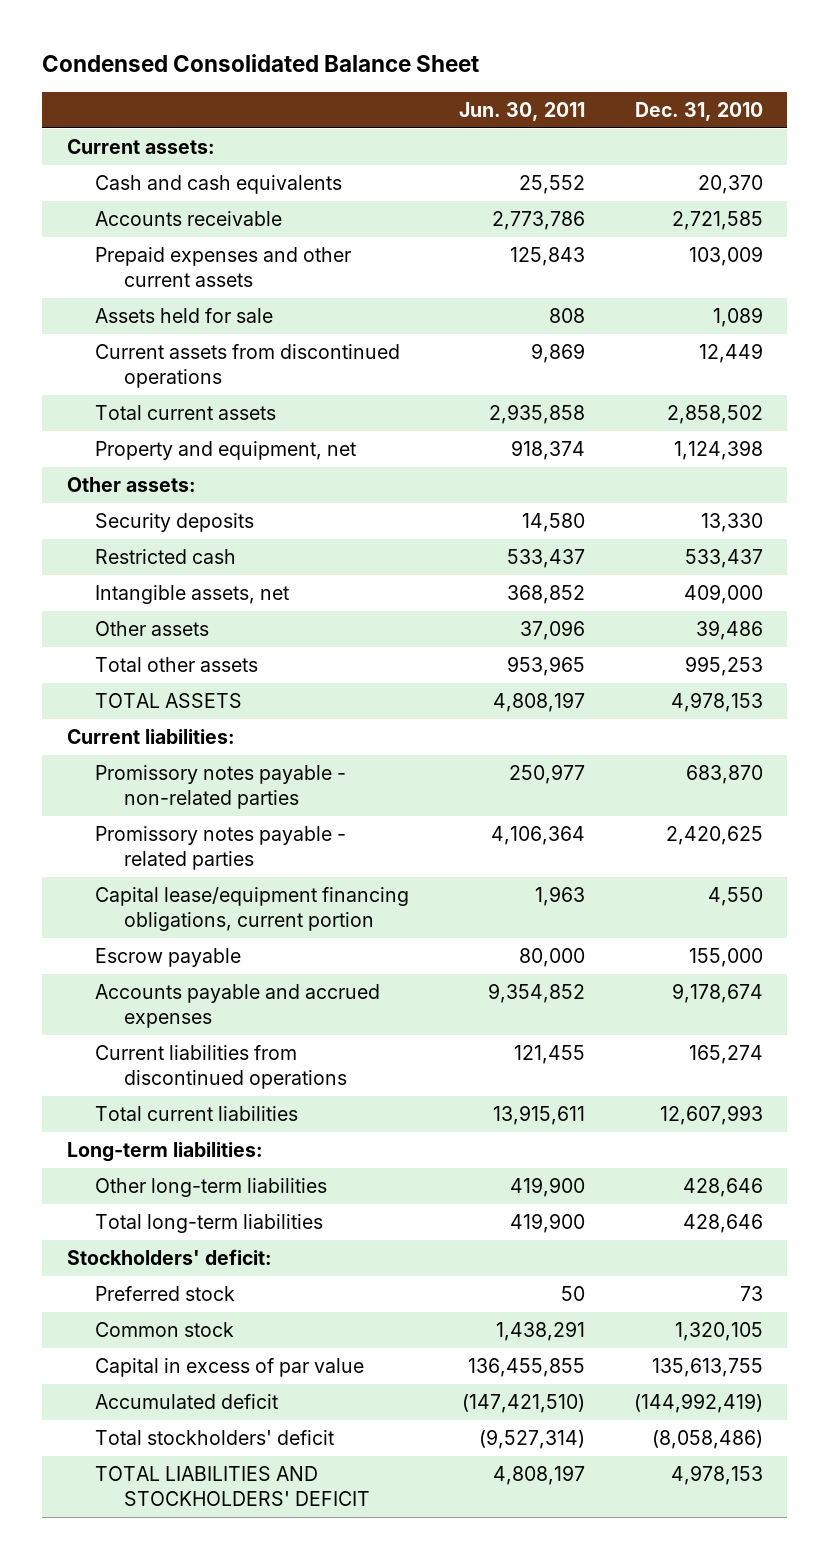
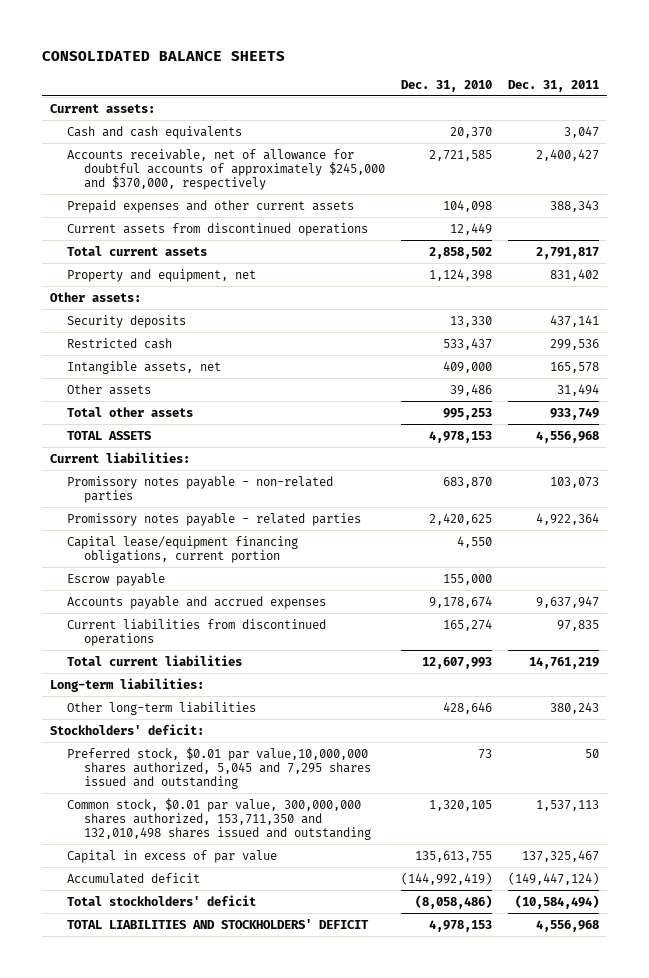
[42,54,480,73] Condensed Consolidated Balance Sheet -> [42,50,286,61] CONSOLIDATED BALANCE SHEETS
[458,101,585,121] Jun. 30, 2011 -> none
none -> [507,79,599,92] Dec. 31, 2011
[95,307,274,323] Assets held for sale -> none
[95,210,283,226] Accounts receivable -> [67,148,386,190] Accounts receivable, net of allowance for doubtful accounts of approximately $245,000 and $370,000, respectively
[688,245,763,266] 103,009 -> [443,199,493,212] 104,098
[95,1213,324,1233] Total long-term liabilities -> none
[95,1285,236,1301] Preferred stock -> [67,746,372,789] Preferred stock, $0.01 par value,10,000,000 shares authorized, 5,045 and 7,295 shares issued and outstanding
[95,1321,235,1337] Common stock -> [67,797,372,840] Common stock, $0.01 par value, 300,000,000 shares authorized, 153,711,350 and 132,010,498 shares issued and outstanding

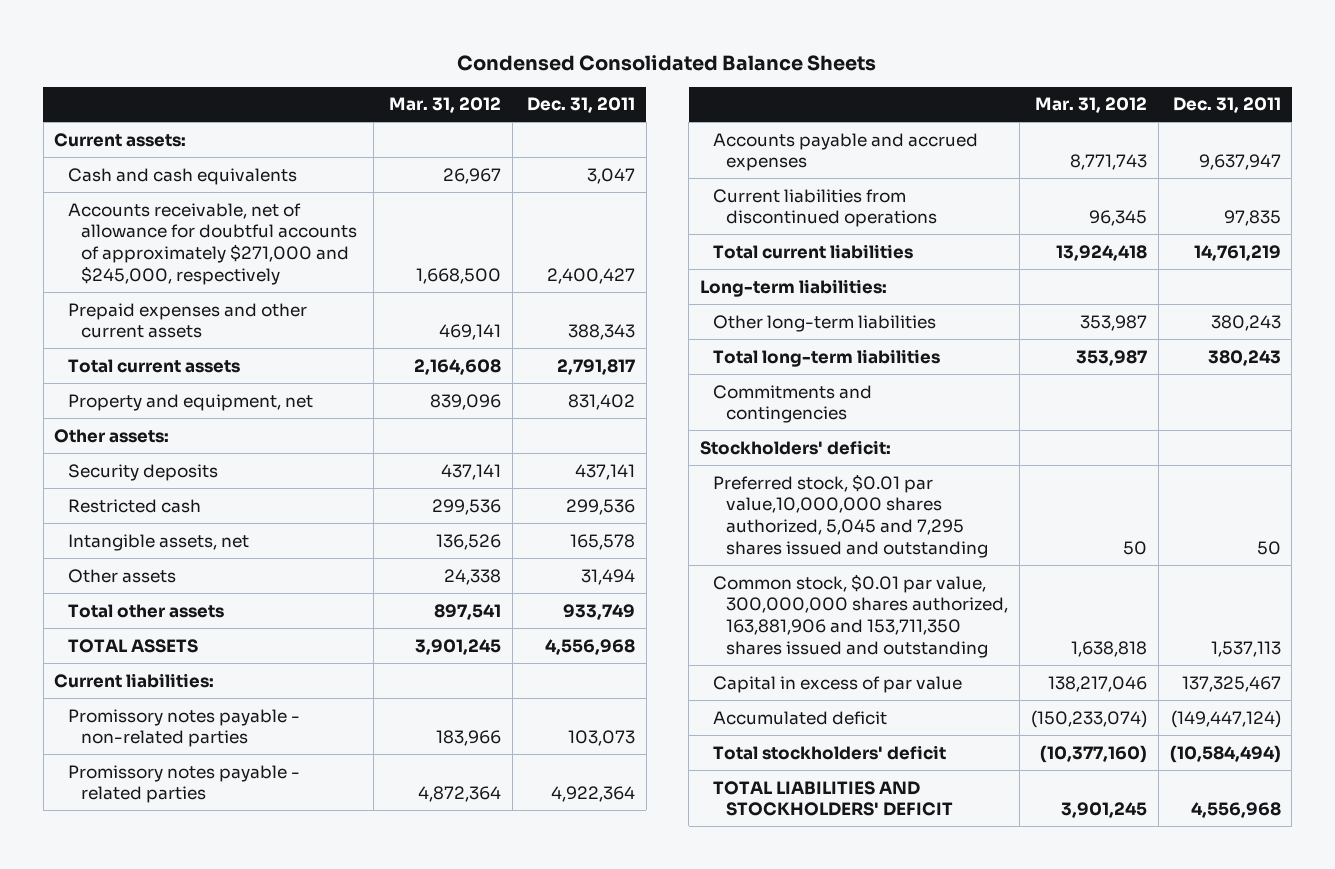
[42,50,286,61] CONSOLIDATED BALANCE SHEETS -> [457,54,877,71] Condensed Consolidated Balance Sheets
[401,79,493,92] Dec. 31, 2010 -> none
none -> [389,97,502,114] Mar. 31, 2012
[67,148,386,190] Accounts receivable, net of allowance for doubtful accounts of approximately $245,000 and $370,000, respectively -> [67,202,357,285] Accounts receivable, net of allowance for doubtful accounts of approximately $271,000 and $245,000, respectively
[67,222,369,236] Current assets from discontinued operations -> none
[67,535,299,563] Capital lease/equipment financing obligations, current portion -> none
[67,572,166,586] Escrow payable -> none
none -> [713,348,941,367] Total long-term liabilities
none -> [713,384,873,424] Commitments and contingencies
[67,797,372,840] Common stock, $0.01 par value, 300,000,000 shares authorized, 153,711,350 and 132,010,498 shares issued and outstanding -> [713,573,1009,658] Common stock, $0.01 par value, 300,000,000 shares authorized, 163,881,906 and 153,711,350 shares issued and outstanding

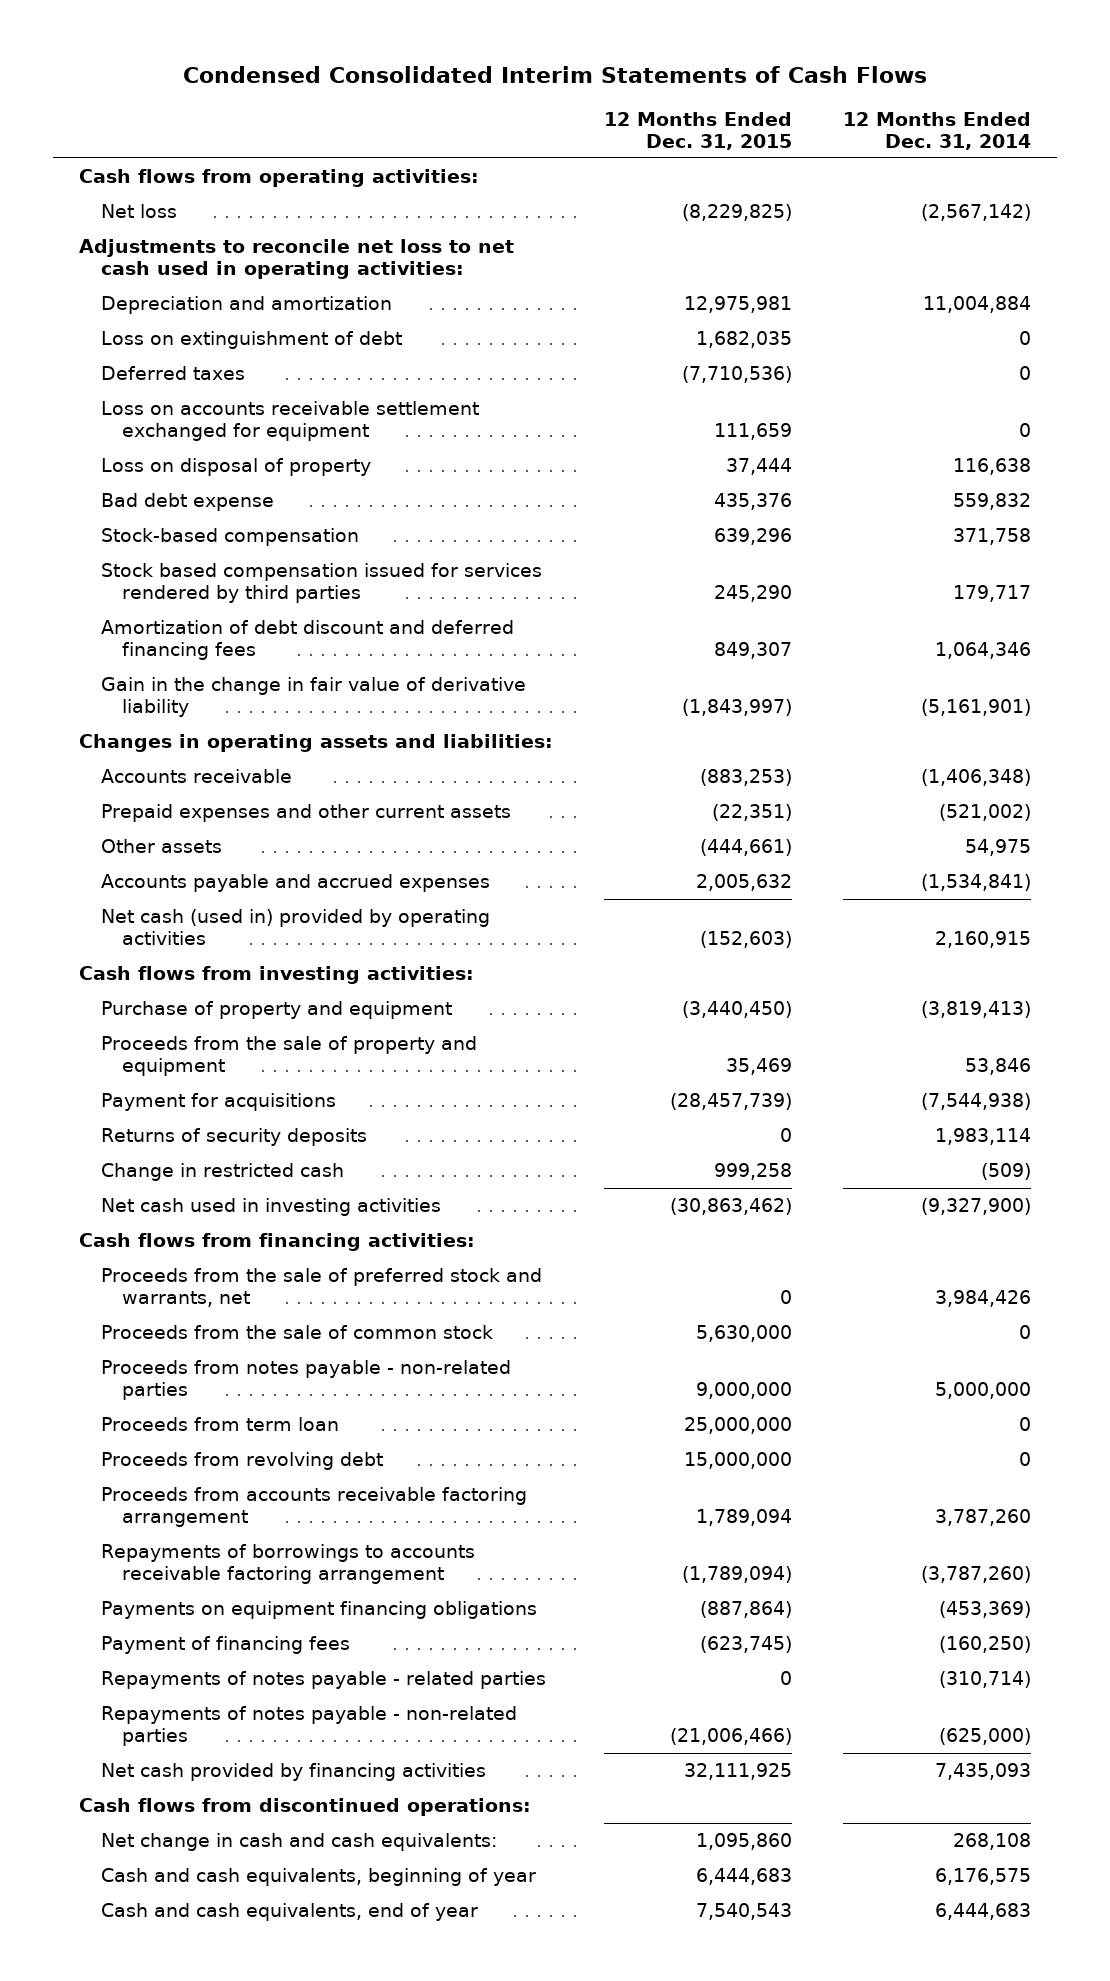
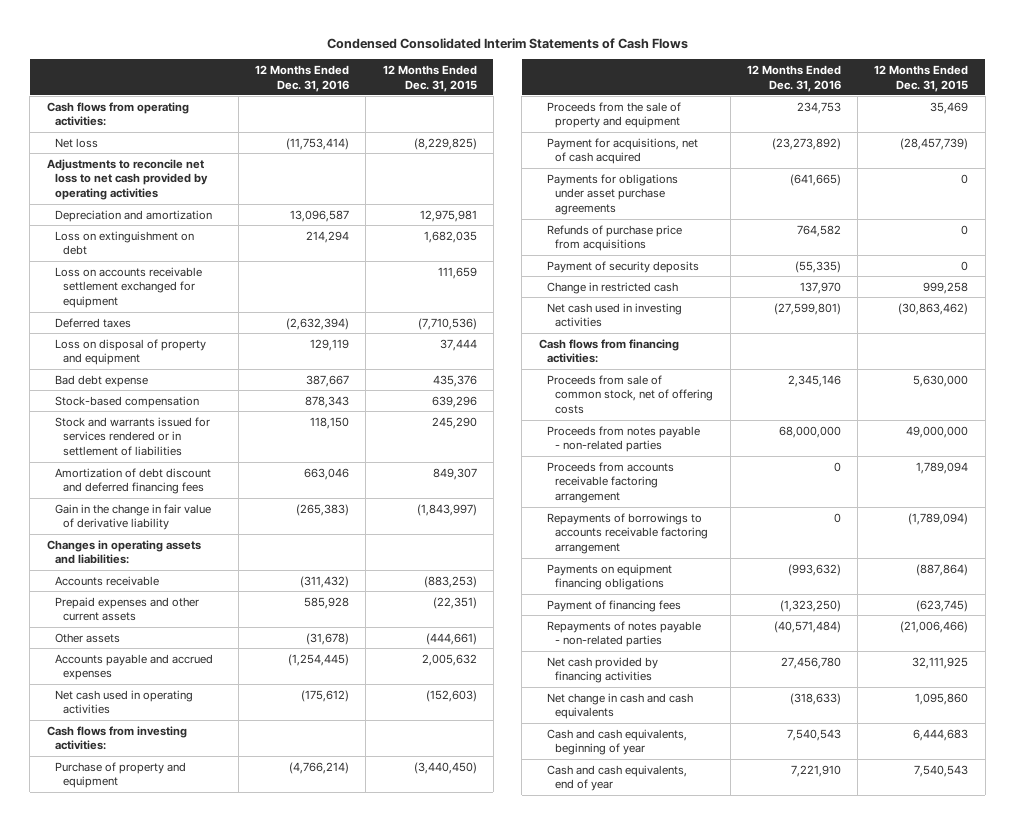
[843,111,1032,150] 12 Months Ended Dec. 31, 2014 -> none
none -> [254,64,349,92] 12 Months Ended Dec. 31, 2016
[78,239,514,280] Adjustments to reconcile net loss to net cash used in operating activities: -> [46,158,209,201] Adjustments to reconcile net loss to net cash provided by operating activities
[100,331,402,350] Loss on extinguishment of debt -> [55,230,195,256] Loss on extinguishment on debt
[100,366,245,381] Deferred taxes -> [55,317,132,328] Deferred taxes
[100,458,371,477] Loss on disposal of property -> [55,338,207,366] Loss on disposal of property and equipment
[100,563,542,604] Stock based compensation issued for services rendered by third parties -> [55,416,211,457] Stock and warrants issued for services rendered or in settlement of liabilities
[100,909,490,946] Net cash (used in) provided by operating activities -> [55,689,194,715] Net cash used in operating activities
[100,1093,336,1112] Payment for acquisitions -> [546,137,698,165] Payment for acquisitions, net of cash acquired
none -> [546,173,678,216] Payments for obligations under asset purchase agreements
[100,1128,367,1147] Returns of security deposits -> [546,224,682,252] Refunds of purchase price from acquisitions
none -> [546,260,699,273] Payment of security deposits
[100,1268,542,1308] Proceeds from the sale of preferred stock and warrants, net -> none
[100,1417,339,1432] Proceeds from term loan -> none
[100,1452,383,1471] Proceeds from revolving debt -> none
[100,1325,493,1340] Proceeds from the sale of common stock -> [546,374,714,415] Proceeds from sale of common stock, net of offering costs
[695,1382,792,1400] 9,000,000 -> [906,425,969,438] 49,000,000
[100,1671,546,1690] Repayments of notes payable - related parties -> none
[78,1798,531,1817] Cash flows from discontinued operations: -> none
[100,1833,497,1852] Net change in cash and cash equivalents: -> [546,692,693,720] Net change in cash and cash equivalents

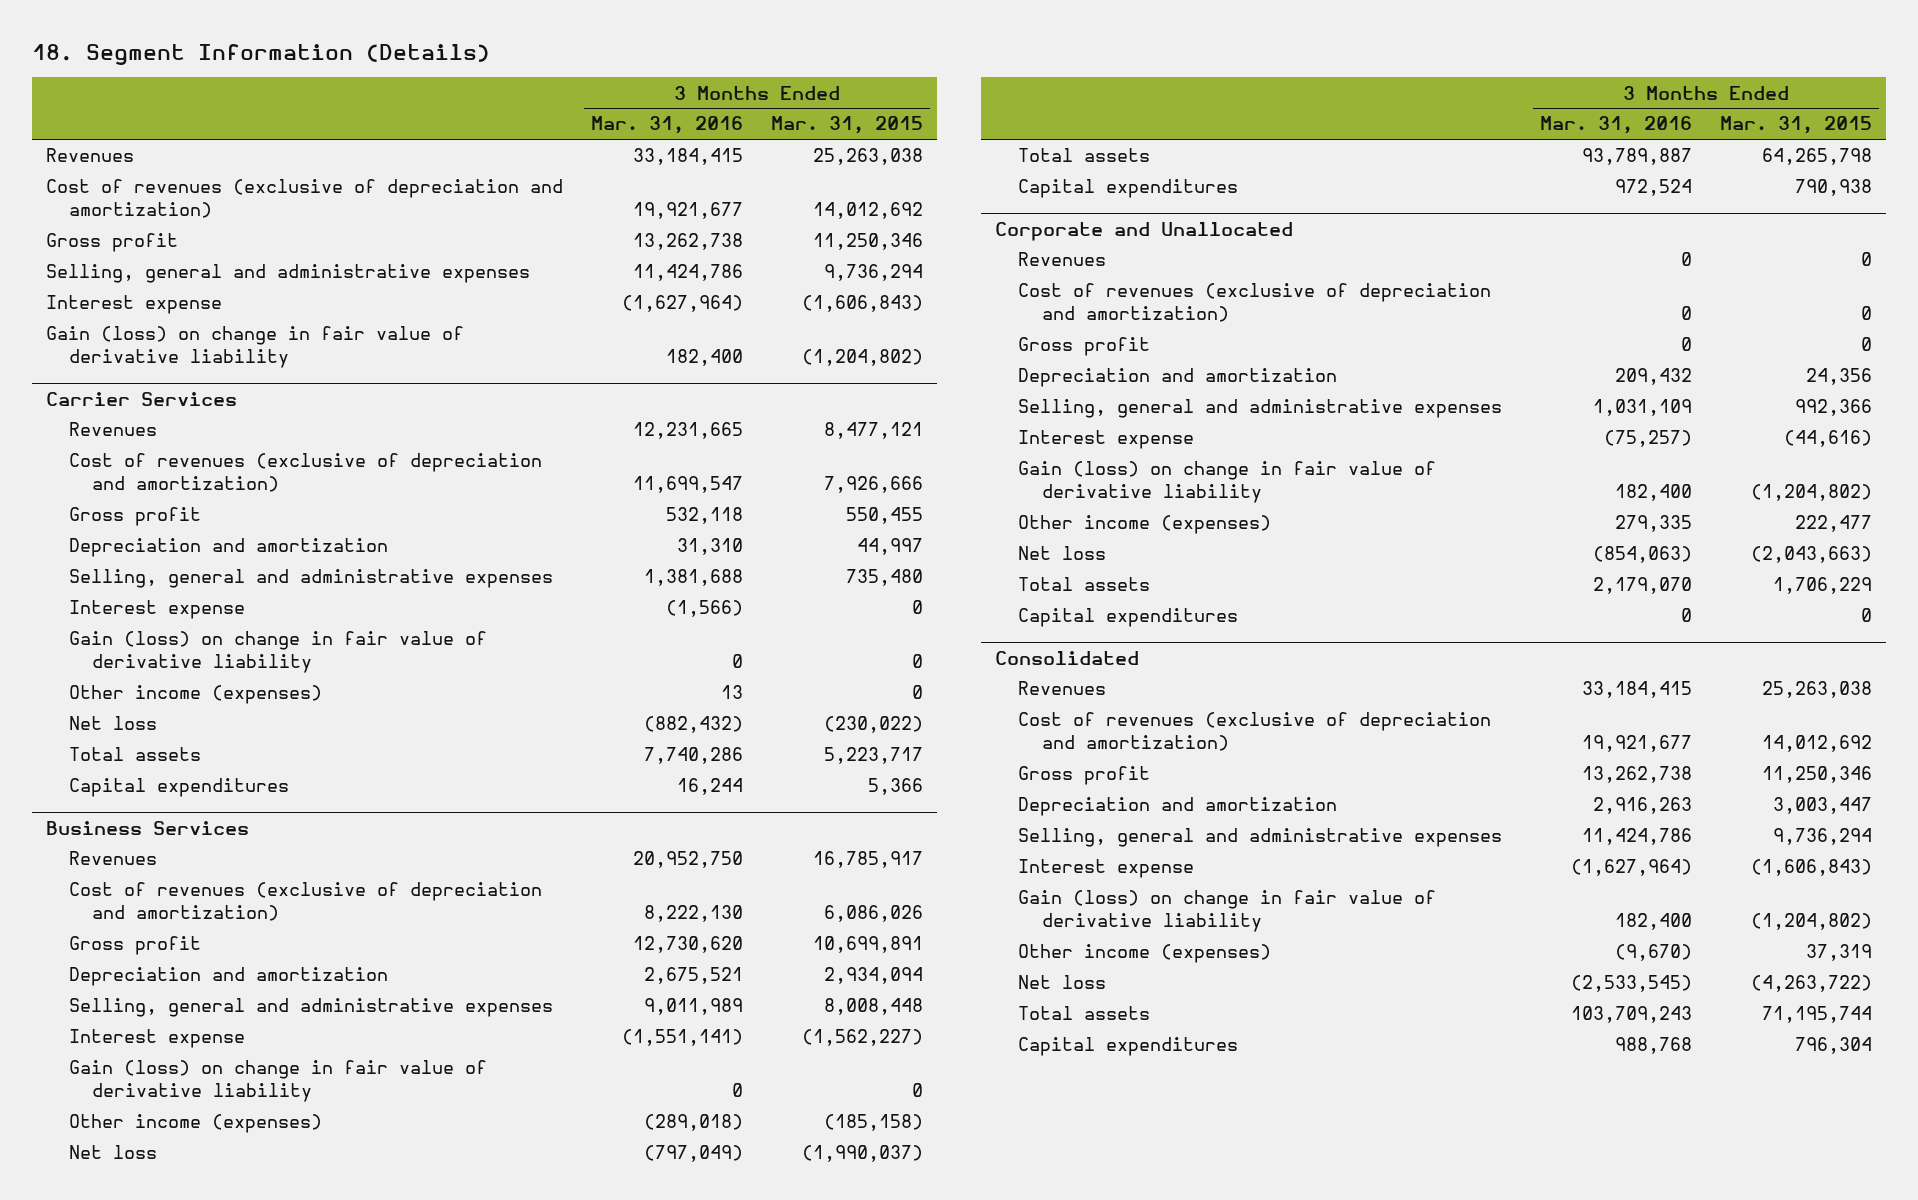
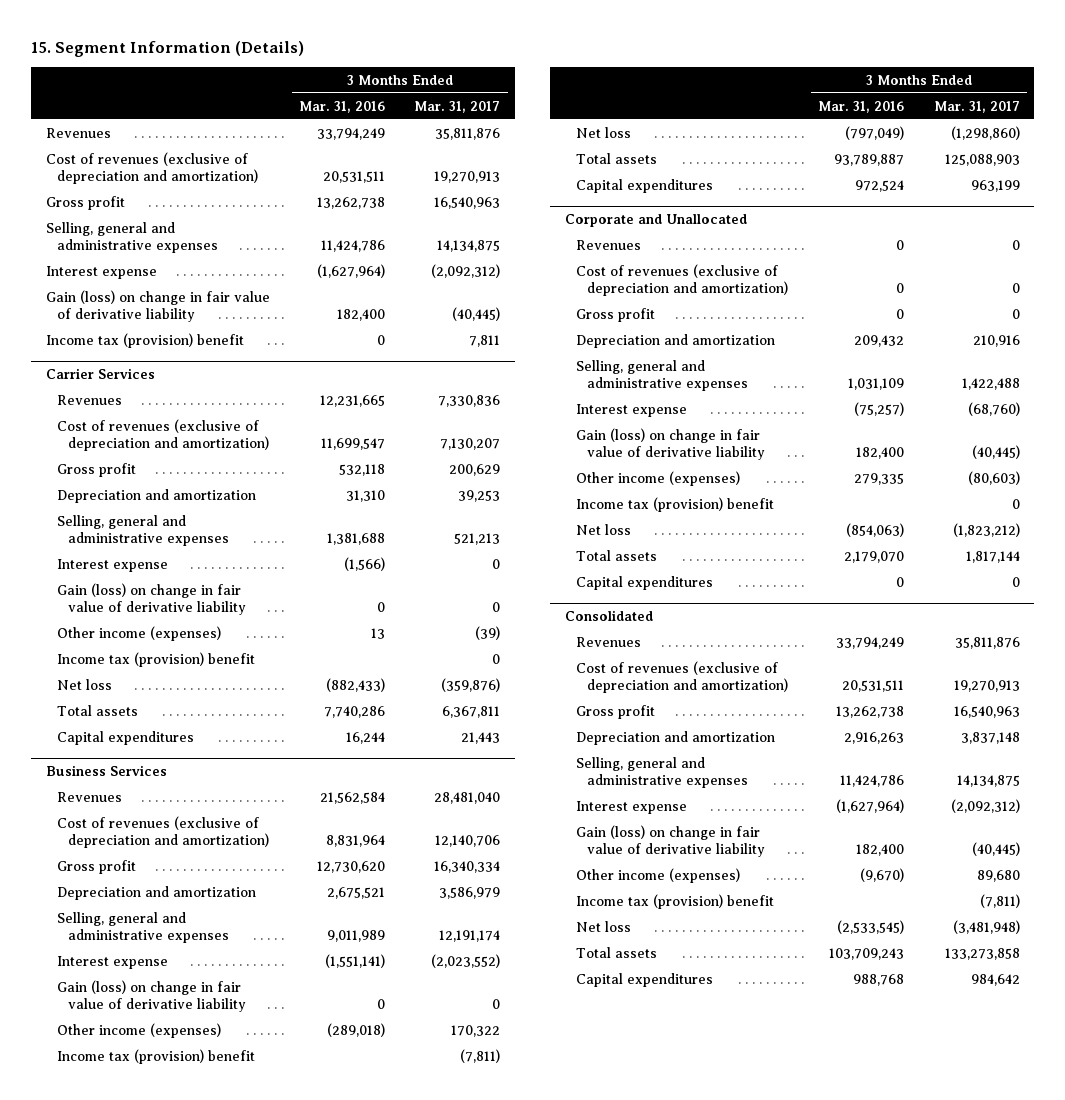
[31,43,490,65] 18. Segment Information (Details) -> [30,40,304,57] 15. Segment Information (Details)
[770,116,923,135] Mar. 31, 2015 -> none
none -> [414,100,501,113] Mar. 31, 2017
[632,148,743,166] 33,184,415 -> [316,127,385,140] 33,794,249
[632,202,743,220] 19,921,677 -> [322,170,385,183] 20,531,511
none -> [45,332,244,348] Income tax (provision) benefit
none -> [56,651,255,667] Income tax (provision) benefit
[643,716,743,734] (882,432) -> [325,677,385,692] (882,433)
[632,851,743,869] 20,952,750 -> [319,791,385,804] 21,562,584
[643,905,743,923] 8,222,130 -> [325,834,385,847] 8,831,964
none -> [56,1048,255,1064] Income tax (provision) benefit
none -> [575,496,774,512] Income tax (provision) benefit
[1582,681,1693,699] 33,184,415 -> [836,636,905,649] 33,794,249
[1582,735,1693,753] 19,921,677 -> [842,679,905,692] 20,531,511
none -> [575,893,774,909] Income tax (provision) benefit

